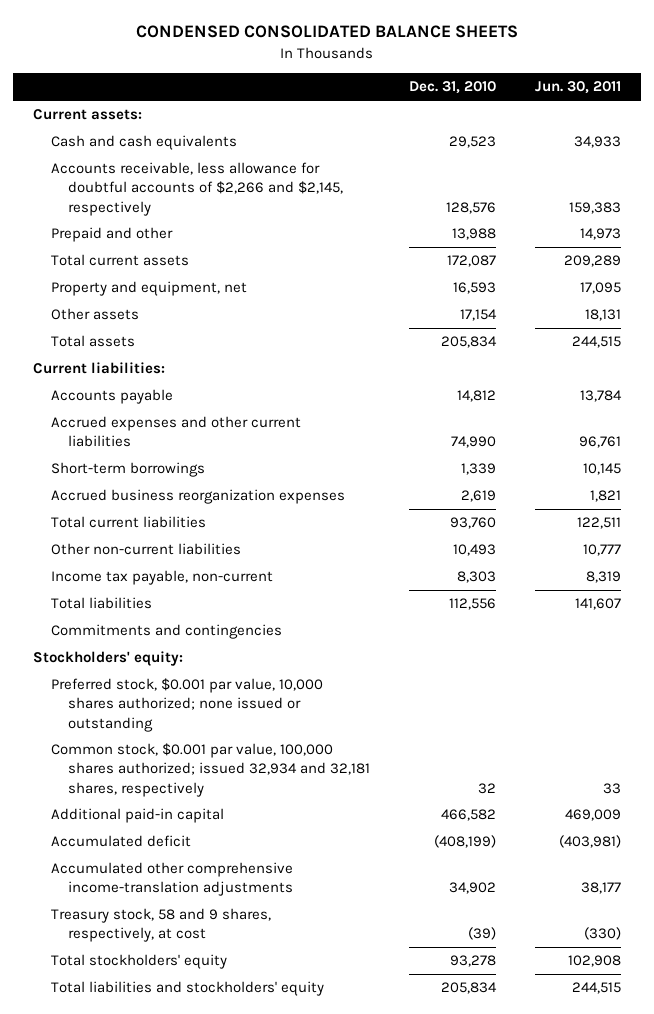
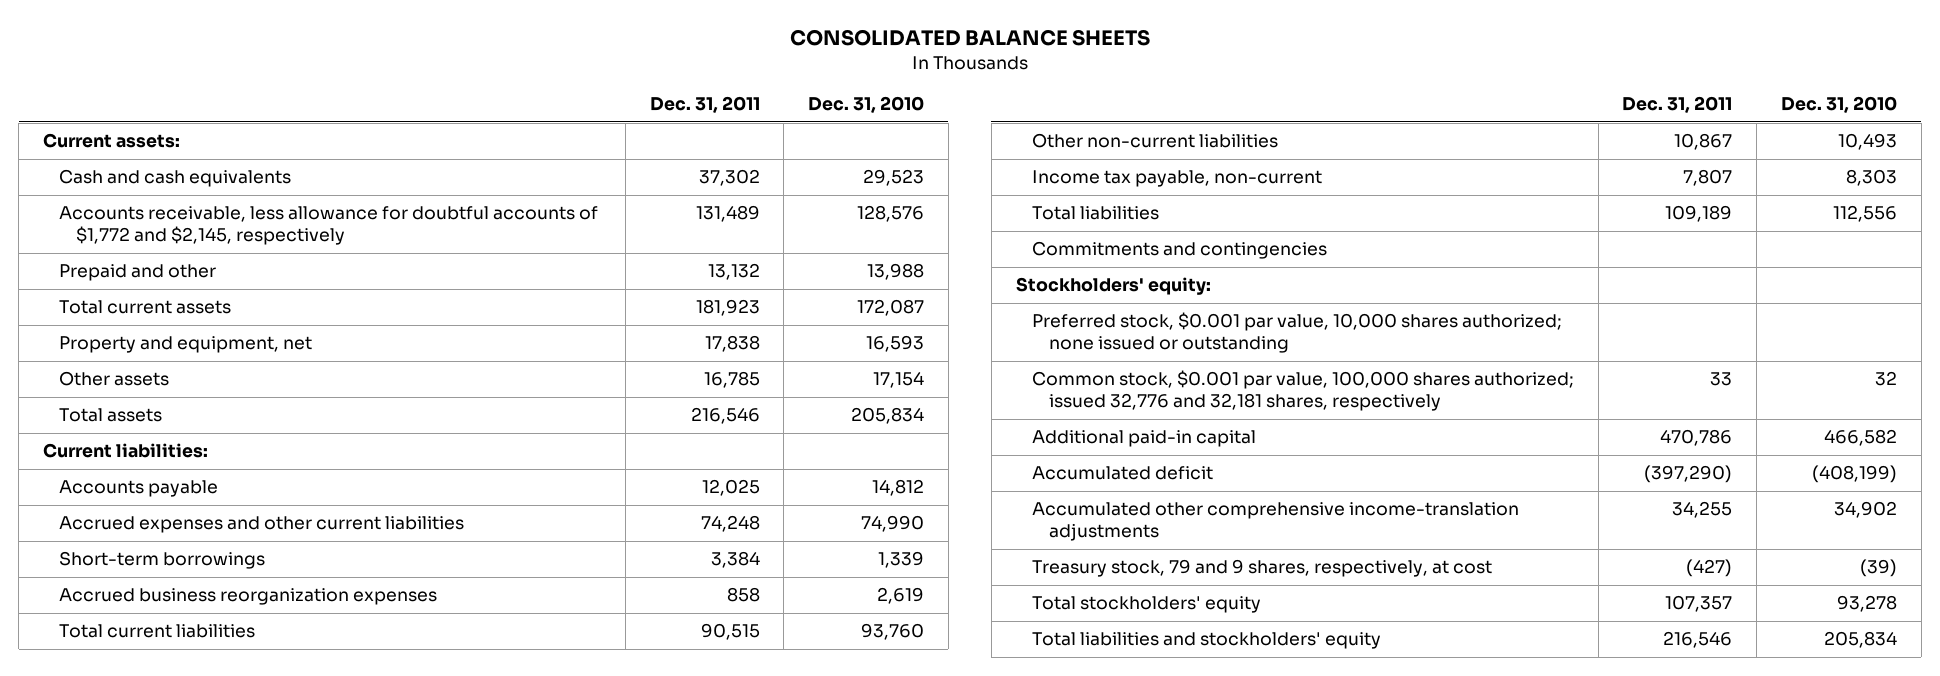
[136,25,519,39] CONDENSED CONSOLIDATED BALANCE SHEETS -> [789,29,1150,47] CONSOLIDATED BALANCE SHEETS
[535,81,622,95] Jun. 30, 2011 -> none
none -> [649,96,760,114] Dec. 31, 2011
[50,162,344,216] Accounts receivable, less allowance for doubtful accounts of $2,266 and $2,145, respectively -> [59,206,599,246] Accounts receivable, less allowance for doubtful accounts of $1,772 and $2,145, respectively
[50,743,371,797] Common stock, $0.001 par value, 100,000 shares authorized; issued 32,934 and 32,181 shares, respectively -> [1032,370,1575,412] Common stock, $0.001 par value, 100,000 shares authorized; issued 32,776 and 32,181 shares, respectively
[50,908,271,943] Treasury stock, 58 and 9 shares, respectively, at cost -> [1032,559,1493,578] Treasury stock, 79 and 9 shares, respectively, at cost

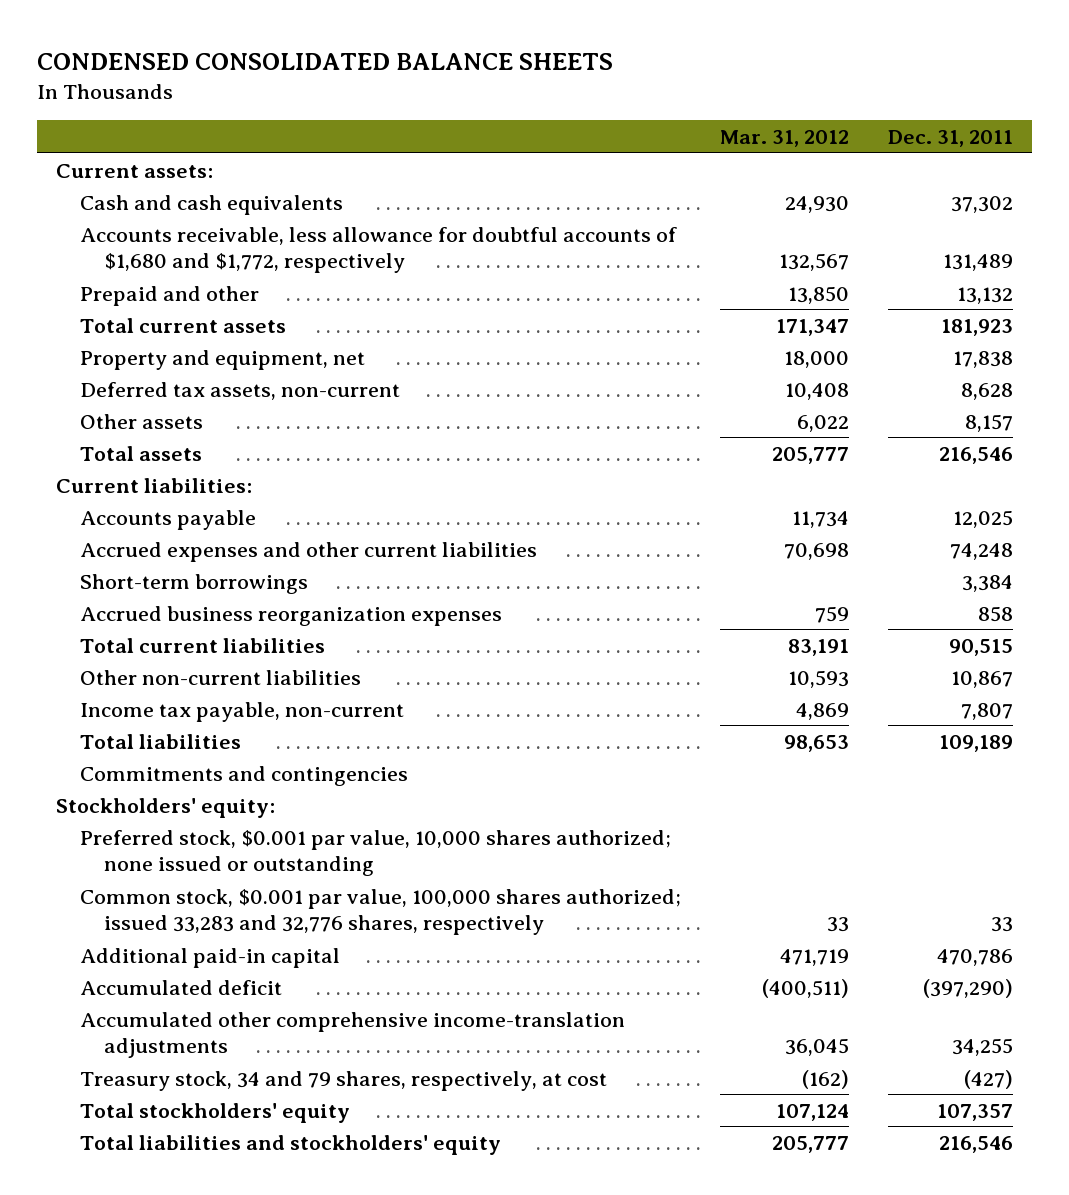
[789,29,1150,47] CONSOLIDATED BALANCE SHEETS -> [37,53,614,71] CONDENSED CONSOLIDATED BALANCE SHEETS
[807,96,924,114] Dec. 31, 2010 -> none
none -> [719,129,849,147] Mar. 31, 2012
[59,206,599,246] Accounts receivable, less allowance for doubtful accounts of $1,772 and $2,145, respectively -> [80,226,678,273] Accounts receivable, less allowance for doubtful accounts of $1,680 and $1,772, respectively
none -> [80,381,401,400] Deferred tax assets, non-current
[703,371,760,389] 16,785 -> [964,413,1013,432] 8,157
[1032,370,1575,412] Common stock, $0.001 par value, 100,000 shares authorized; issued 32,776 and 32,181 shares, respectively -> [80,888,682,935] Common stock, $0.001 par value, 100,000 shares authorized; issued 33,283 and 32,776 shares, respectively
[1032,559,1493,578] Treasury stock, 79 and 9 shares, respectively, at cost -> [80,1070,608,1091] Treasury stock, 34 and 79 shares, respectively, at cost

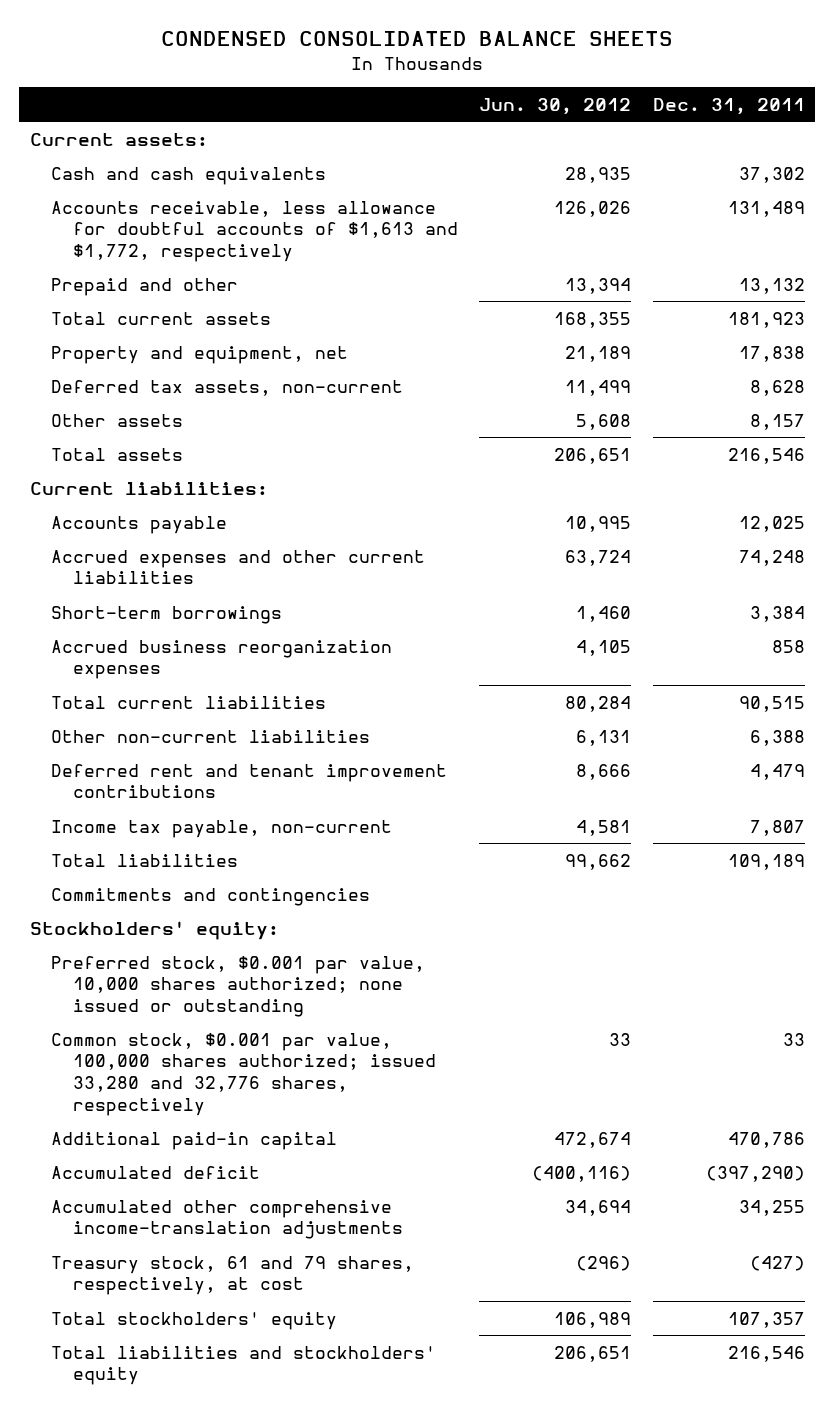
[719,129,849,147] Mar. 31, 2012 -> none
none -> [479,97,632,115] Jun. 30, 2012
[80,226,678,273] Accounts receivable, less allowance for doubtful accounts of $1,680 and $1,772, respectively -> [51,200,459,263] Accounts receivable, less allowance for doubtful accounts of $1,613 and $1,772, respectively
[950,670,1013,688] 10,867 -> [749,729,805,746] 6,388
none -> [51,763,448,799] Deferred rent and tenant improvement contributions
[80,888,682,935] Common stock, $0.001 par value, 100,000 shares authorized; issued 33,283 and 32,776 shares, respectively -> [51,1032,437,1116] Common stock, $0.001 par value, 100,000 shares authorized; issued 33,280 and 32,776 shares, respectively
[80,1070,608,1091] Treasury stock, 34 and 79 shares, respectively, at cost -> [51,1255,415,1296] Treasury stock, 61 and 79 shares, respectively, at cost

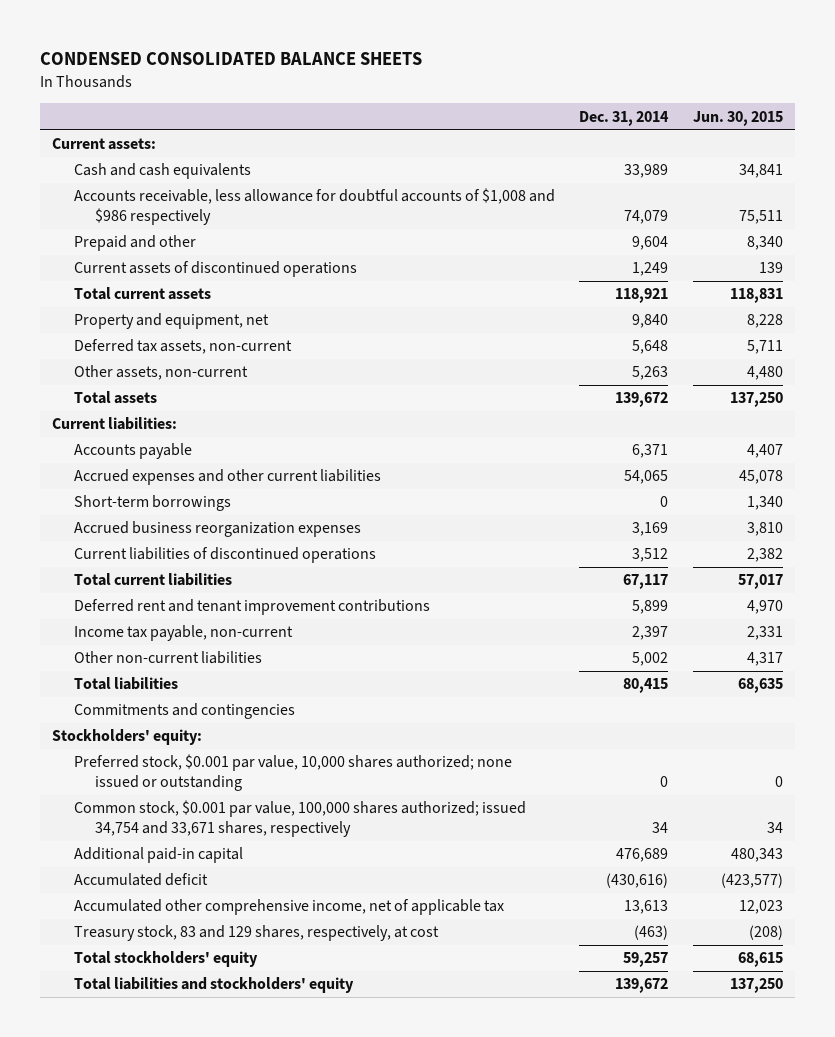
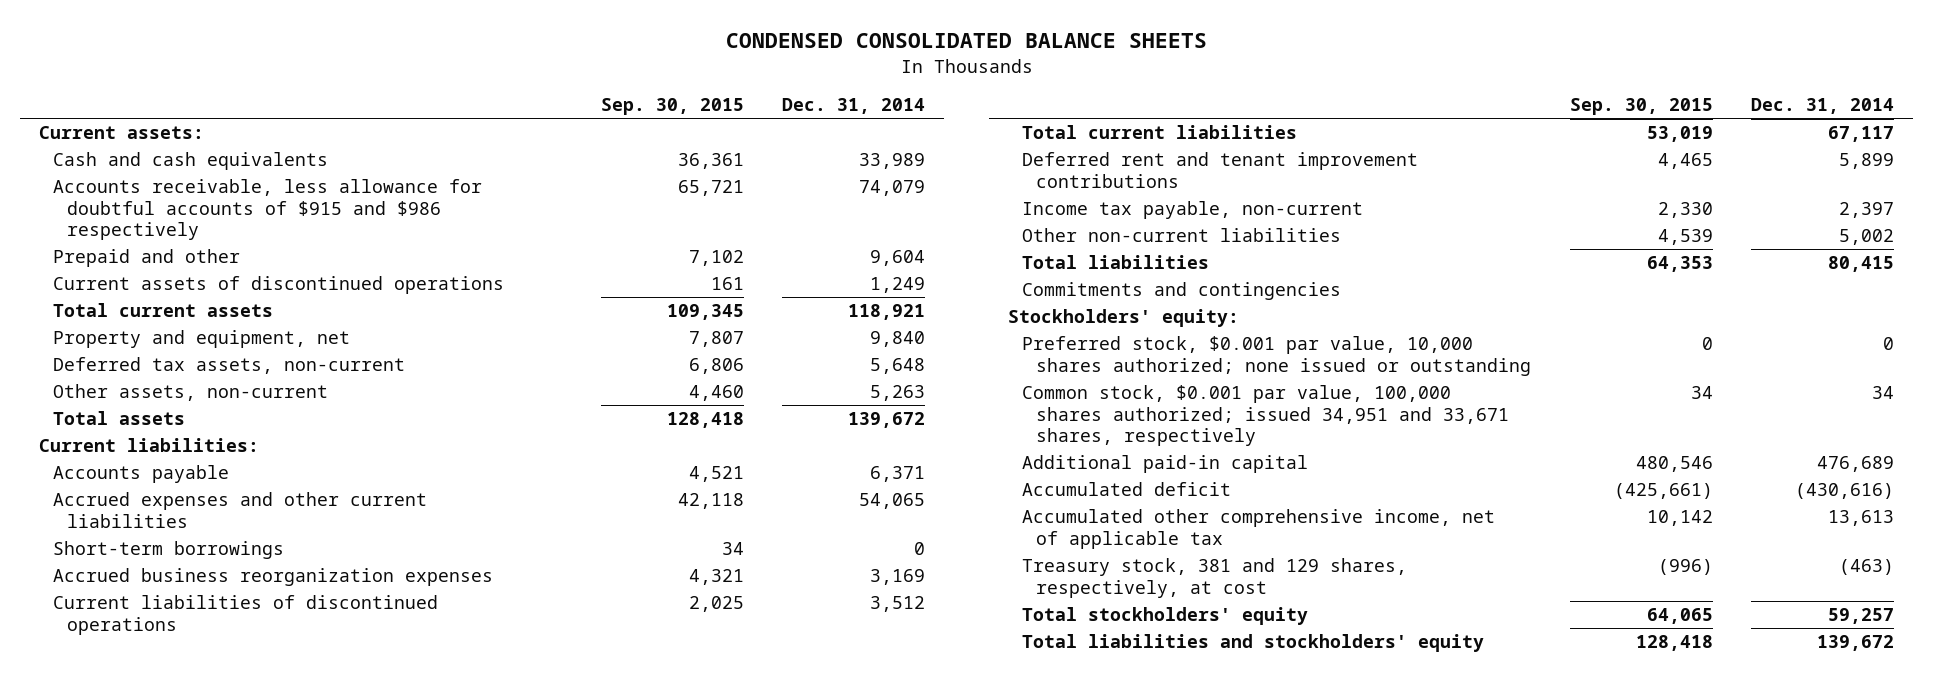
[692,110,783,126] Jun. 30, 2015 -> none
none -> [600,98,744,116] Sep. 30, 2015
[73,188,555,226] Accounts receivable, less allowance for doubtful accounts of $1,008 and $986 respectively -> [53,179,483,241] Accounts receivable, less allowance for doubtful accounts of $915 and $986 respectively
[73,800,526,838] Common stock, $0.001 par value, 100,000 shares authorized; issued 34,754 and 33,671 shares, respectively -> [1022,385,1510,447] Common stock, $0.001 par value, 100,000 shares authorized; issued 34,951 and 33,671 shares, respectively
[73,925,439,942] Treasury stock, 83 and 129 shares, respectively, at cost -> [1022,558,1408,598] Treasury stock, 381 and 129 shares, respectively, at cost

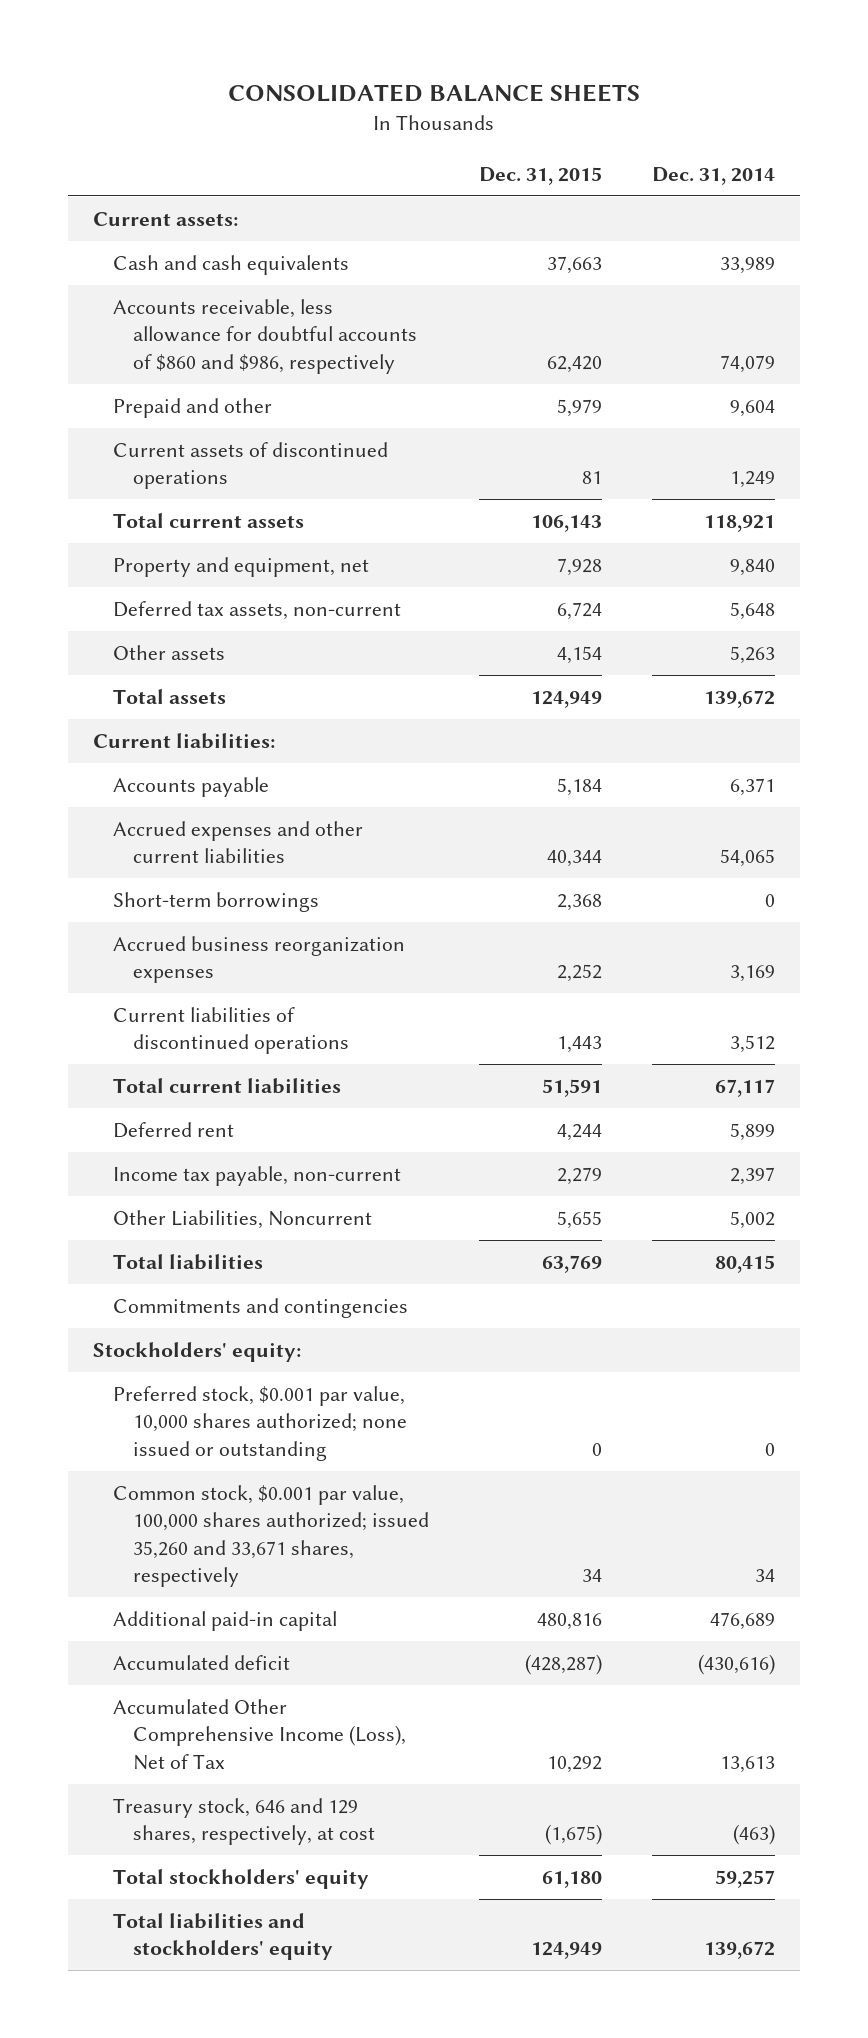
[725,33,1207,49] CONDENSED CONSOLIDATED BALANCE SHEETS -> [228,84,641,103] CONSOLIDATED BALANCE SHEETS
[600,98,744,116] Sep. 30, 2015 -> none
none -> [478,166,602,185] Dec. 31, 2015
[53,179,483,241] Accounts receivable, less allowance for doubtful accounts of $915 and $986 respectively -> [113,298,417,374] Accounts receivable, less allowance for doubtful accounts of $860 and $986, respectively
[53,384,329,402] Other assets, non-current -> [113,644,226,660] Other assets
[1022,152,1419,188] Deferred rent and tenant improvement contributions -> [113,1121,235,1138] Deferred rent
[1022,228,1342,243] Other non-current liabilities -> [113,1209,373,1229] Other Liabilities, Noncurrent
[1022,385,1510,447] Common stock, $0.001 par value, 100,000 shares authorized; issued 34,951 and 33,671 shares, respectively -> [113,1484,429,1587] Common stock, $0.001 par value, 100,000 shares authorized; issued 35,260 and 33,671 shares, respectively
[1022,509,1496,549] Accumulated other comprehensive income, net of applicable tax -> [113,1698,406,1770] Accumulated Other Comprehensive Income (Loss), Net of Tax
[1022,558,1408,598] Treasury stock, 381 and 129 shares, respectively, at cost -> [113,1797,375,1846] Treasury stock, 646 and 129 shares, respectively, at cost

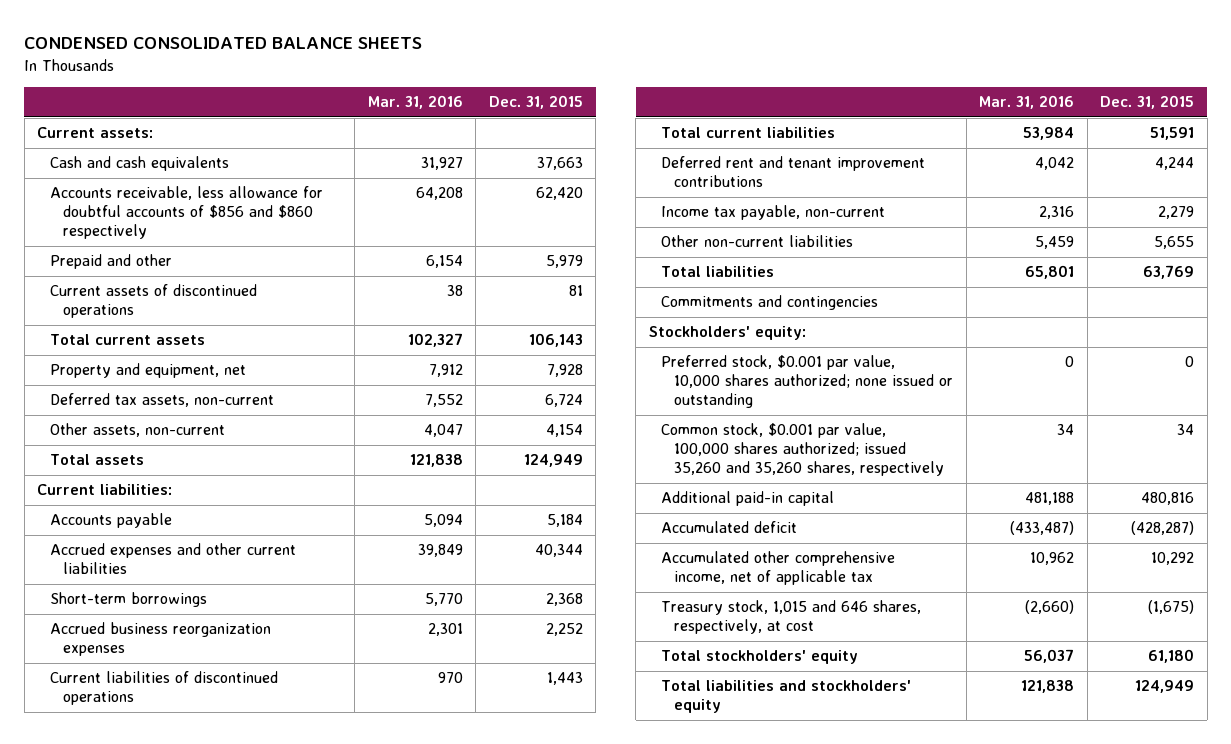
[228,84,641,103] CONSOLIDATED BALANCE SHEETS -> [24,37,423,50] CONDENSED CONSOLIDATED BALANCE SHEETS
[652,166,776,185] Dec. 31, 2014 -> none
none -> [367,95,463,110] Mar. 31, 2016
[113,298,417,374] Accounts receivable, less allowance for doubtful accounts of $860 and $986, respectively -> [49,186,323,240] Accounts receivable, less allowance for doubtful accounts of $856 and $860 respectively
[113,644,226,660] Other assets -> [49,423,225,438] Other assets, non-current
[113,1121,235,1138] Deferred rent -> [661,156,926,188] Deferred rent and tenant improvement contributions
[113,1209,373,1229] Other Liabilities, Noncurrent -> [661,235,854,248] Other non-current liabilities
[113,1484,429,1587] Common stock, $0.001 par value, 100,000 shares authorized; issued 35,260 and 33,671 shares, respectively -> [661,423,945,477] Common stock, $0.001 par value, 100,000 shares authorized; issued 35,260 and 35,260 shares, respectively
[113,1698,406,1770] Accumulated Other Comprehensive Income (Loss), Net of Tax -> [661,551,896,586] Accumulated other comprehensive income, net of applicable tax
[113,1797,375,1846] Treasury stock, 646 and 129 shares, respectively, at cost -> [661,600,922,635] Treasury stock, 1,015 and 646 shares, respectively, at cost

